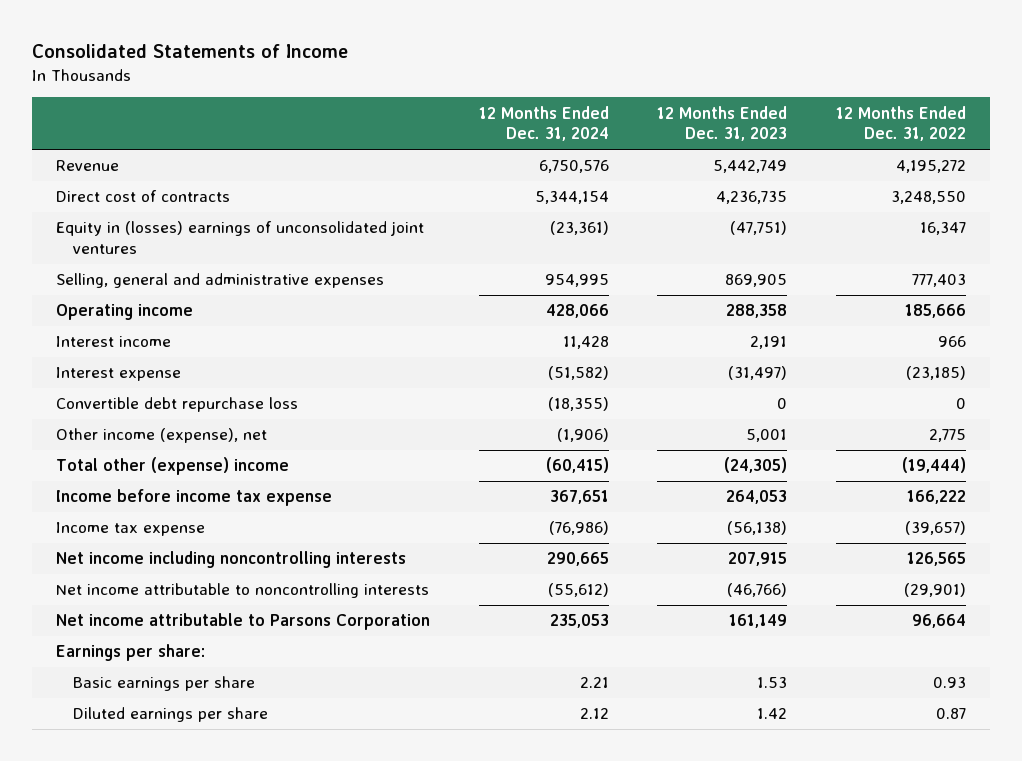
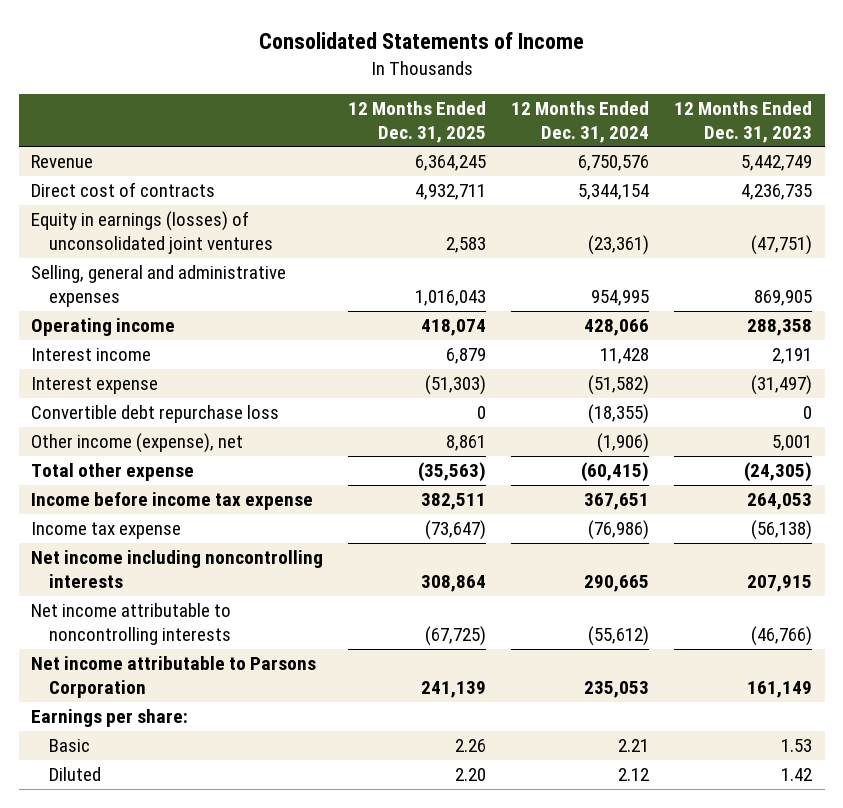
[835,105,966,142] 12 Months Ended Dec. 31, 2022 -> none
none -> [348,101,487,143] 12 Months Ended Dec. 31, 2025
[55,221,424,254] Equity in (losses) earnings of unconsolidated joint ventures -> [31,211,273,254] Equity in earnings (losses) of unconsolidated joint ventures
[55,457,289,476] Total other (expense) income -> [31,463,195,482] Total other expense
[73,676,256,692] Basic earnings per share -> [48,739,90,753] Basic
[73,707,269,723] Diluted earnings per share -> [48,767,101,782] Diluted

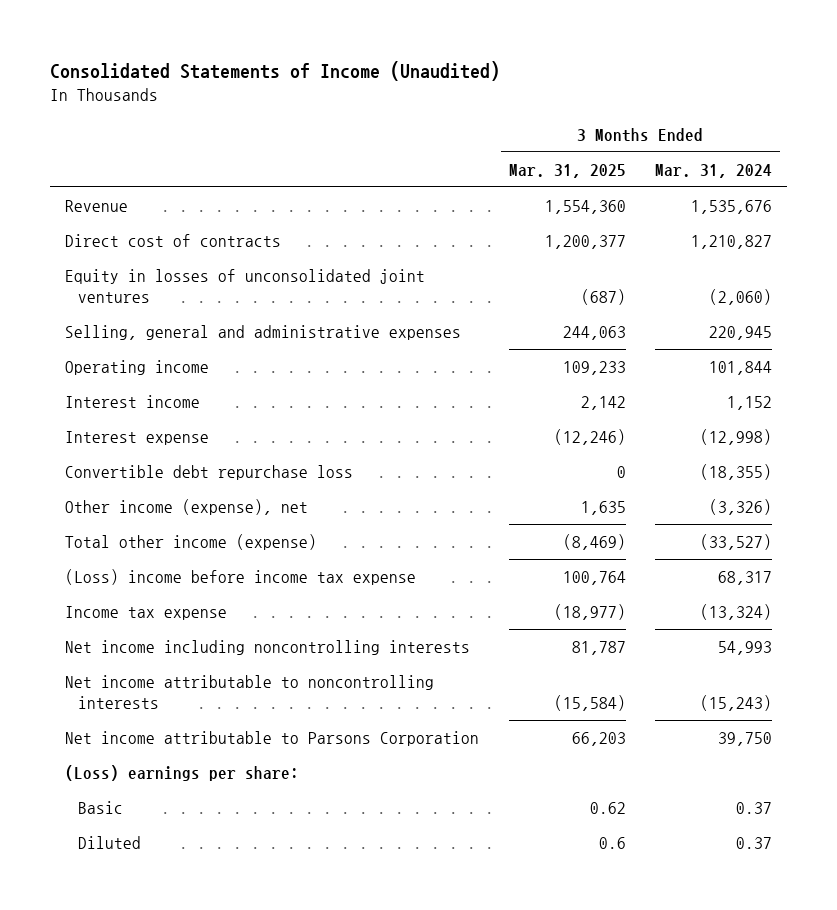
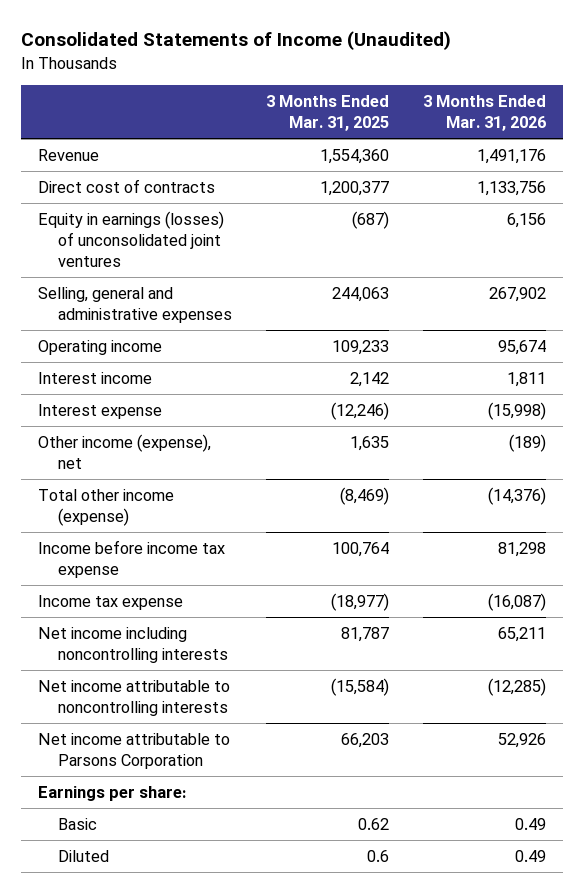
[655,163,773,178] Mar. 31, 2024 -> none
none -> [422,94,546,132] 3 Months Ended Mar. 31, 2026
[64,268,425,304] Equity in losses of unconsolidated joint ventures -> [37,210,224,268] Equity in earnings (losses) of unconsolidated joint ventures
[64,464,353,480] Convertible debt repurchase loss -> none
[64,568,416,585] (Loss) income before income tax expense -> [37,539,225,578] Income before income tax expense
[64,764,299,781] (Loss) earnings per share: -> [37,785,186,801] Earnings per share:

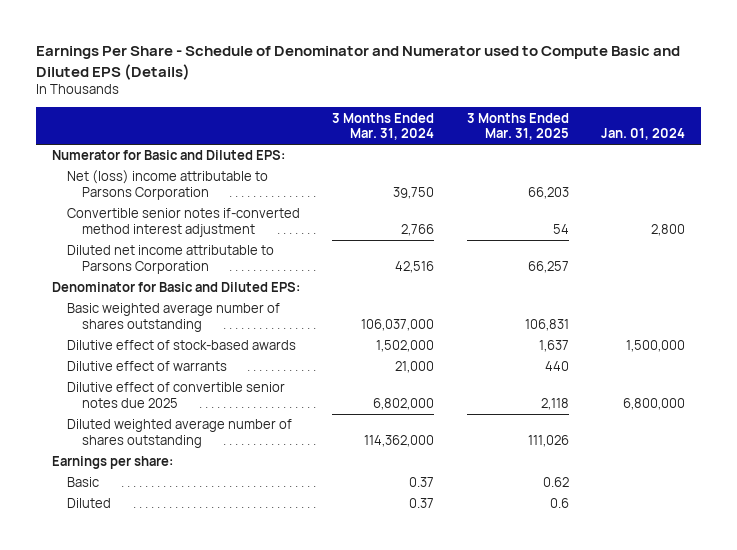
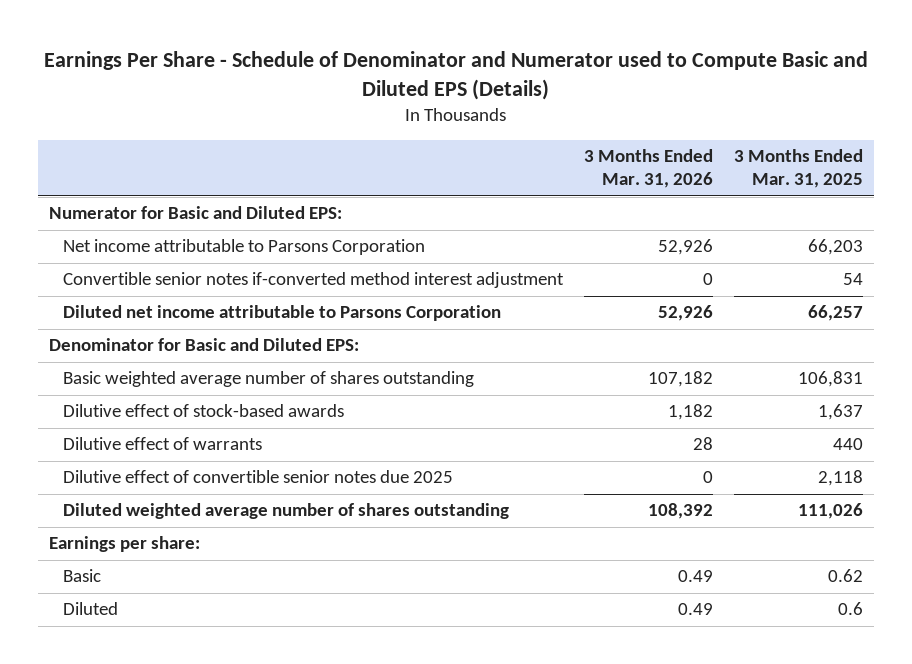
[332,112,435,141] 3 Months Ended Mar. 31, 2024 -> none
[600,128,685,141] Jan. 01, 2024 -> none
none -> [583,148,713,189] 3 Months Ended Mar. 31, 2026
[66,170,268,201] Net (loss) income attributable to Parsons Corporation -> [62,239,425,256] Net income attributable to Parsons Corporation

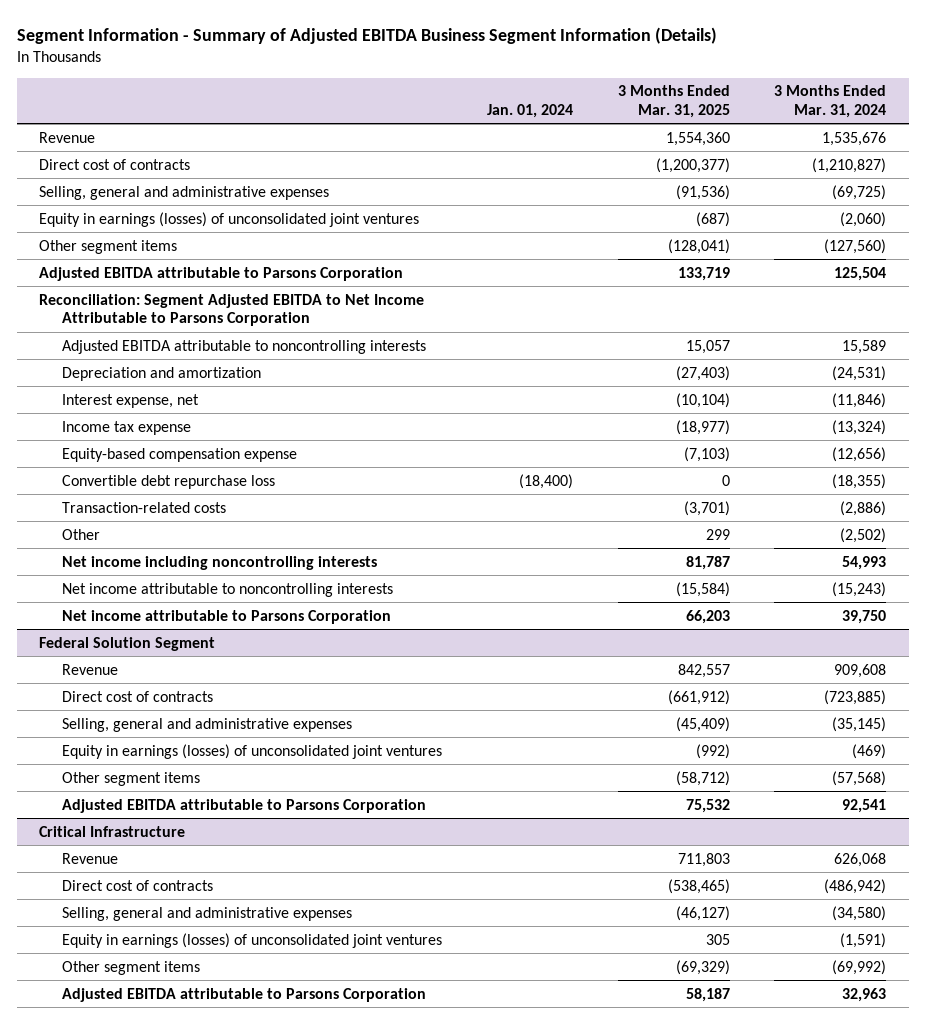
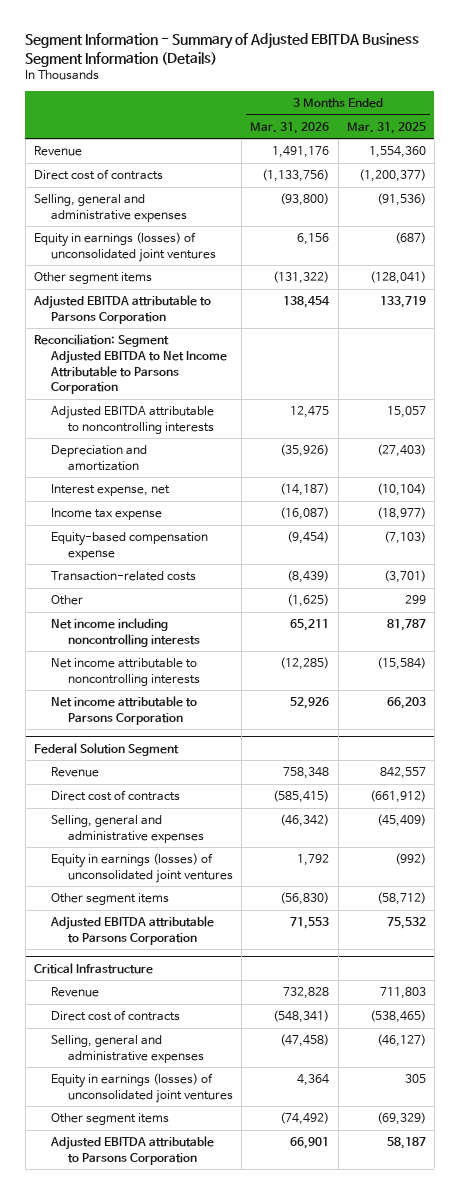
[486,103,573,118] Jan. 01, 2024 -> none
[774,85,887,118] 3 Months Ended Mar. 31, 2024 -> none
none -> [250,121,330,134] Mar. 31, 2026
[62,474,276,489] Convertible debt repurchase loss -> none

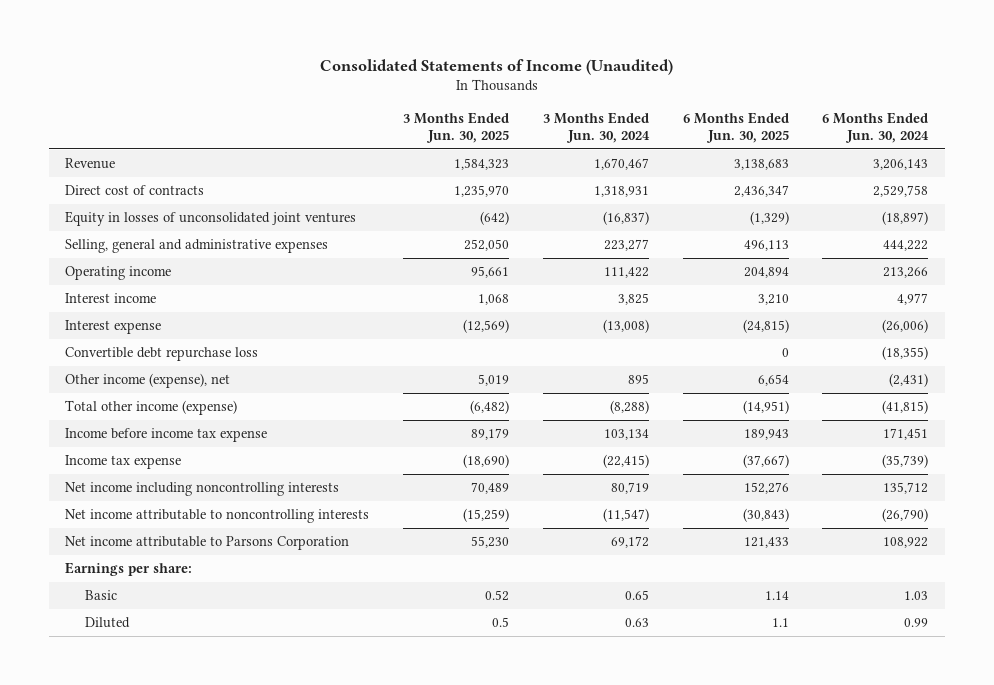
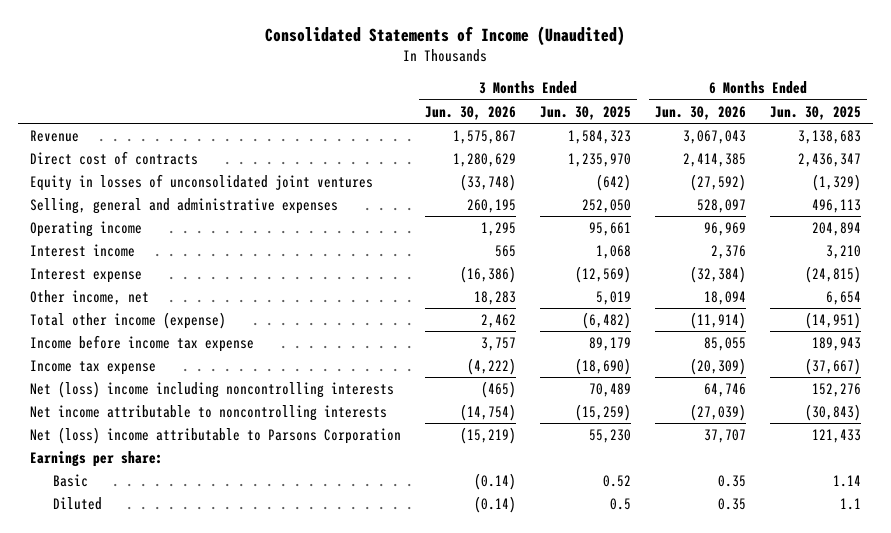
[542,112,650,143] 3 Months Ended Jun. 30, 2024 -> none
[822,112,930,143] 6 Months Ended Jun. 30, 2024 -> none
none -> [424,105,516,120] Jun. 30, 2026
none -> [655,105,747,120] Jun. 30, 2026
[65,347,259,362] Convertible debt repurchase loss -> none
[65,373,231,389] Other income (expense), net -> [29,289,149,305] Other income, net
[65,482,340,497] Net income including noncontrolling interests -> [29,380,394,398] Net (loss) income including noncontrolling interests
[65,536,350,551] Net income attributable to Parsons Corporation -> [29,426,401,444] Net (loss) income attributable to Parsons Corporation

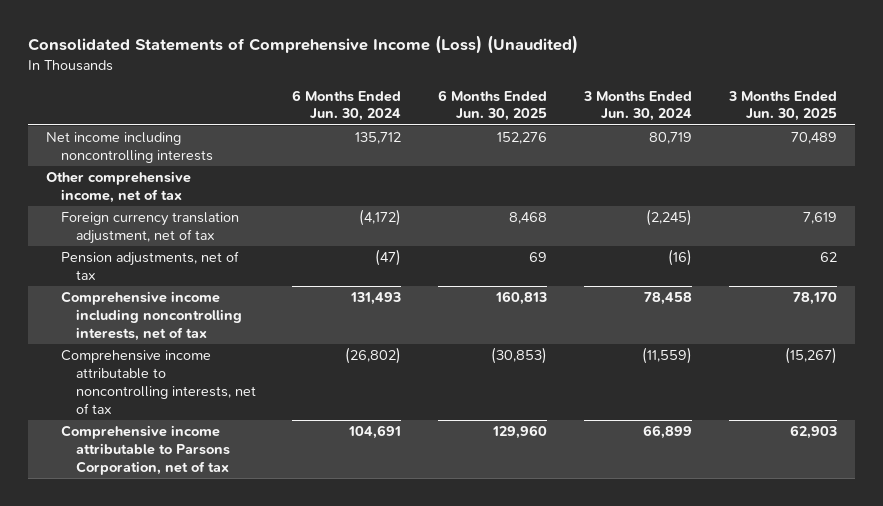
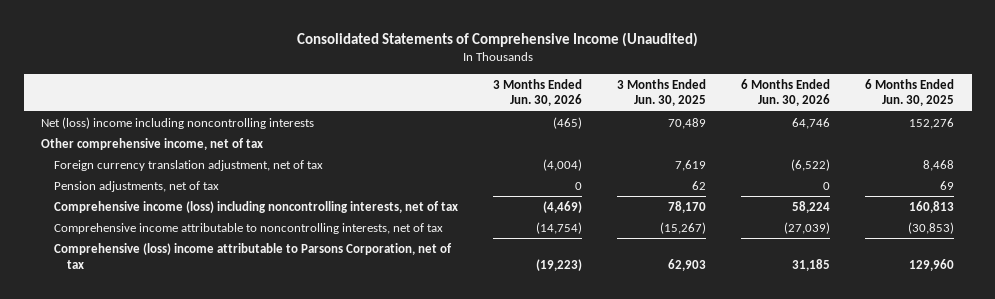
[27,35,578,55] Consolidated Statements of Comprehensive Income (Loss) (Unaudited) -> [296,31,698,47] Consolidated Statements of Comprehensive Income (Unaudited)
[292,89,402,122] 6 Months Ended Jun. 30, 2024 -> none
[583,90,693,122] 3 Months Ended Jun. 30, 2024 -> none
none -> [493,78,583,107] 3 Months Ended Jun. 30, 2026
none -> [741,78,831,107] 6 Months Ended Jun. 30, 2026
[46,132,213,163] Net income including noncontrolling interests -> [41,116,315,129] Net (loss) income including noncontrolling interests
[60,291,242,341] Comprehensive income including noncontrolling interests, net of tax -> [54,200,459,213] Comprehensive income (loss) including noncontrolling interests, net of tax
[60,425,230,475] Comprehensive income attributable to Parsons Corporation, net of tax -> [54,242,453,269] Comprehensive (loss) income attributable to Parsons Corporation, net of tax

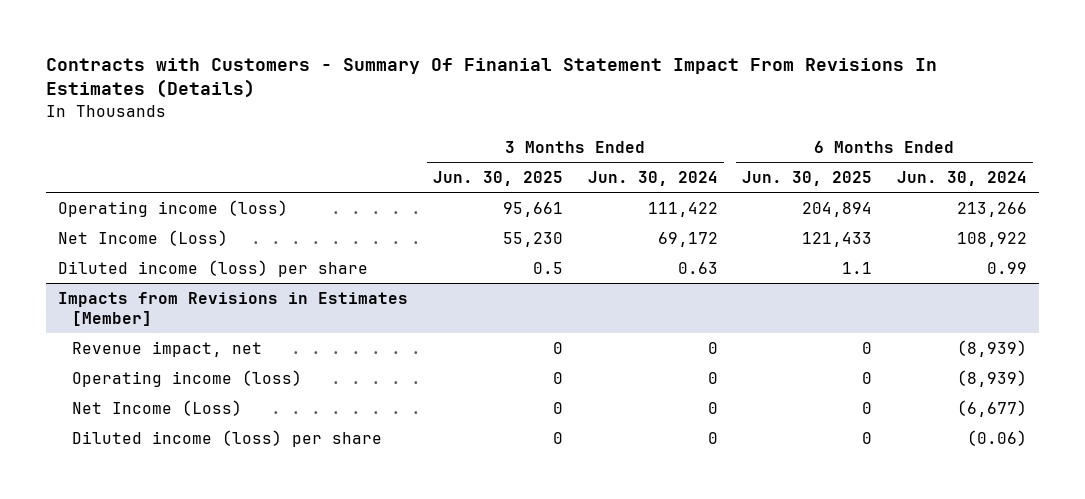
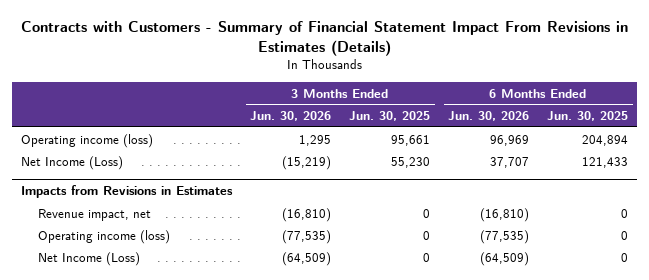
[46,57,938,99] Contracts with Customers - Summary Of Finanial Statement Impact From Revisions In Estimates (Details) -> [20,21,628,57] Contracts with Customers - Summary of Financial Statement Impact From Revisions in Estimates (Details)
[587,171,718,187] Jun. 30, 2024 -> none
[896,171,1027,187] Jun. 30, 2024 -> none
none -> [250,111,332,122] Jun. 30, 2026
none -> [448,111,530,122] Jun. 30, 2026
[58,259,369,277] Diluted income (loss) per share -> none
[58,291,409,326] Impacts from Revisions in Estimates [Member] -> [21,185,234,199] Impacts from Revisions in Estimates
[71,429,382,447] Diluted income (loss) per share -> none

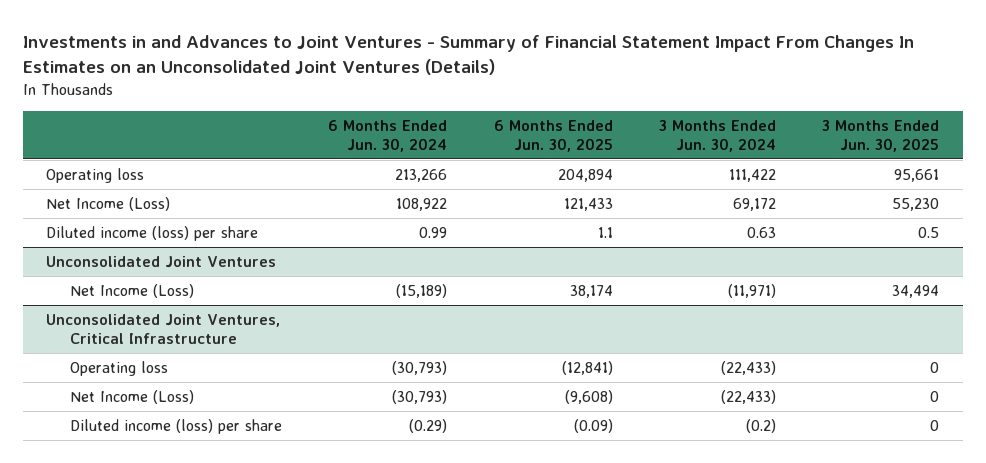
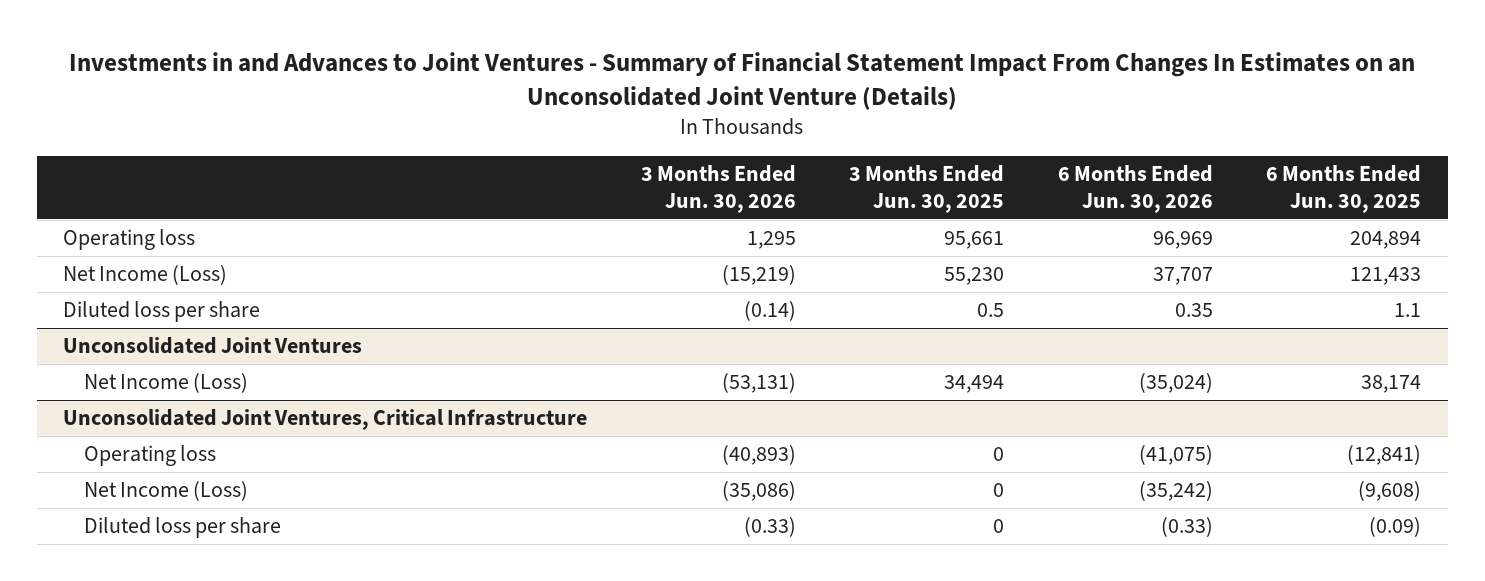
[23,35,915,76] Investments in and Advances to Joint Ventures - Summary of Financial Statement Impact From Changes In Estimates on an Unconsolidated Joint Ventures (Details) -> [69,51,1416,110] Investments in and Advances to Joint Ventures - Summary of Financial Statement Impact From Changes In Estimates on an Unconsolidated Joint Venture (Details)
[328,120,448,152] 6 Months Ended Jun. 30, 2024 -> none
[659,120,777,152] 3 Months Ended Jun. 30, 2024 -> none
none -> [640,165,796,214] 3 Months Ended Jun. 30, 2026
none -> [1057,165,1213,214] 6 Months Ended Jun. 30, 2026
[46,226,259,242] Diluted income (loss) per share -> [63,301,261,323] Diluted loss per share
[70,419,283,435] Diluted income (loss) per share -> [83,517,281,539] Diluted loss per share

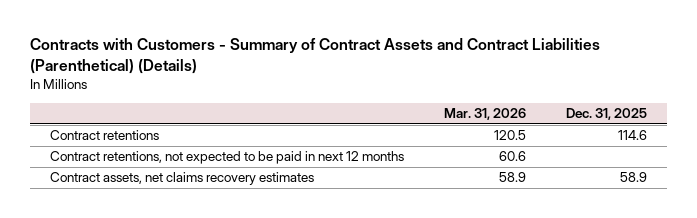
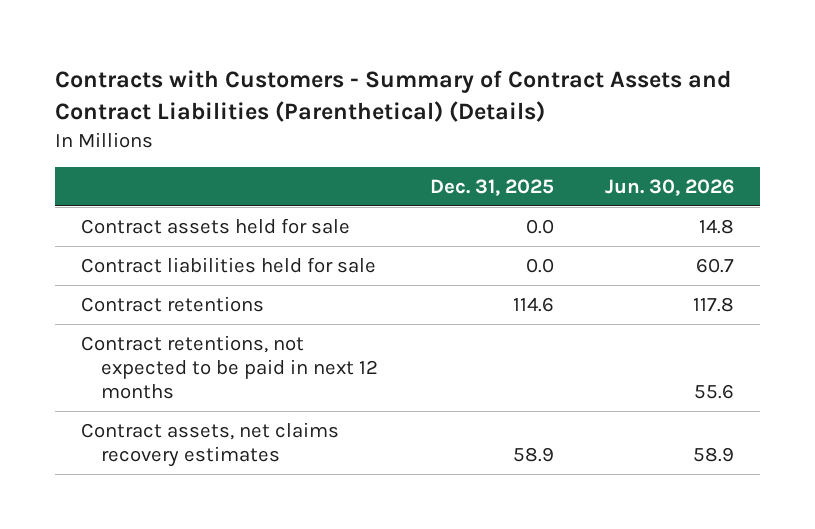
[443,107,526,120] Mar. 31, 2026 -> none
none -> [605,179,735,197] Jun. 30, 2026
none -> [81,217,351,234] Contract assets held for sale
none -> [81,256,377,273] Contract liabilities held for sale

